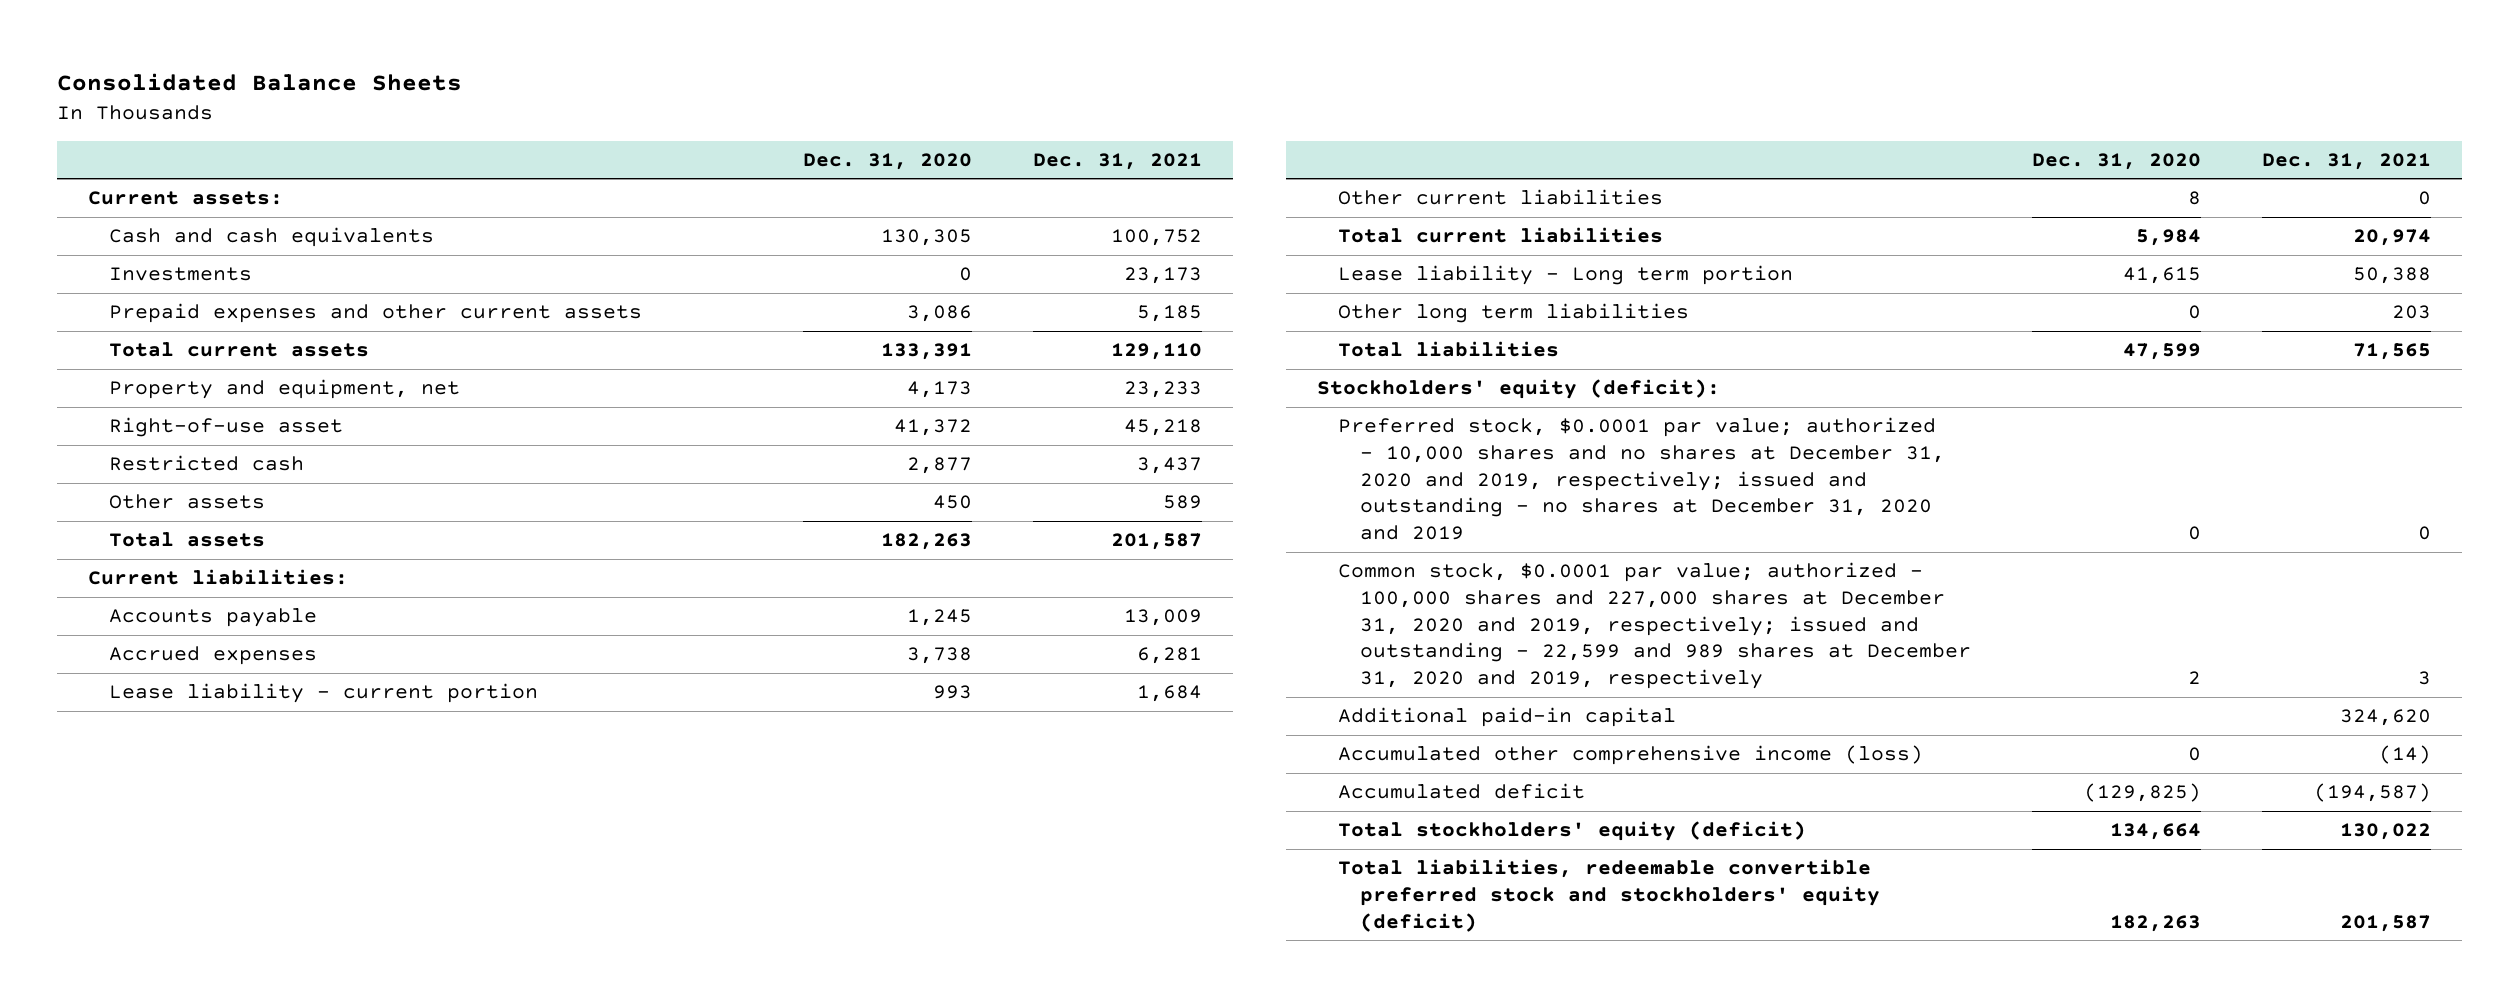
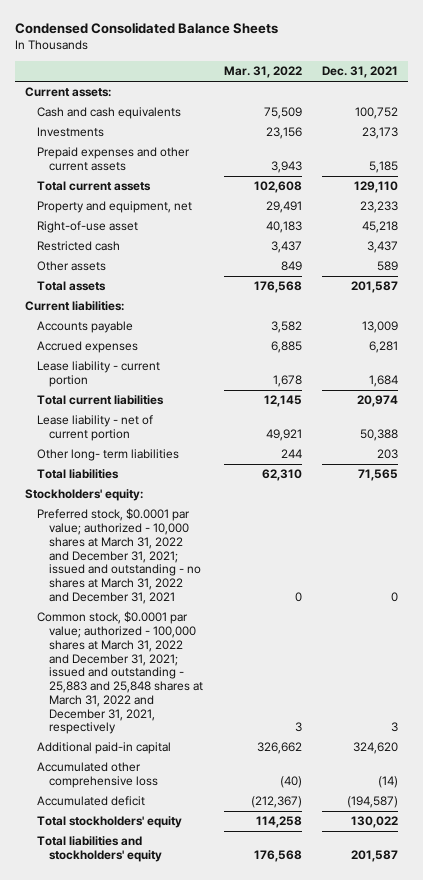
[57,73,463,92] Consolidated Balance Sheets -> [14,22,278,35] Condensed Consolidated Balance Sheets
[803,152,973,170] Dec. 31, 2020 -> none
none -> [223,66,302,79] Mar. 31, 2022
[1338,189,1664,206] Other current liabilities -> none
[1338,265,1794,286] Lease liability - Long term portion -> [37,415,154,442] Lease liability - net of current portion
[1338,303,1690,324] Other long term liabilities -> [37,449,180,462] Other long- term liabilities
[1316,379,1720,400] Stockholders' equity (deficit): -> [25,489,144,502] Stockholders' equity:
[1338,417,1945,541] Preferred stock, $0.0001 par value; authorized - 10,000 shares and no shares at December 31, 2020 and 2019, respectively; issued and outstanding - no shares at December 31, 2020 and 2019 -> [37,508,201,604] Preferred stock, $0.0001 par value; authorized - 10,000 shares at March 31, 2022 and December 31, 2021; issued and outstanding - no shares at March 31, 2022 and December 31, 2021
[1338,562,1971,690] Common stock, $0.0001 par value; authorized - 100,000 shares and 227,000 shares at December 31, 2020 and 2019, respectively; issued and outstanding - 22,599 and 989 shares at December 31, 2020 and 2019, respectively -> [37,611,203,735] Common stock, $0.0001 par value; authorized - 100,000 shares at March 31, 2022 and December 31, 2021; issued and outstanding - 25,883 and 25,848 shares at March 31, 2022 and December 31, 2021, respectively
[1338,745,1924,766] Accumulated other comprehensive income (loss) -> [37,762,158,789] Accumulated other comprehensive loss
[1338,821,1807,842] Total stockholders' equity (deficit) -> [37,816,183,829] Total stockholders' equity
[1338,859,1880,932] Total liabilities, redeemable convertible preferred stock and stockholders' equity (deficit) -> [37,836,162,863] Total liabilities and stockholders' equity

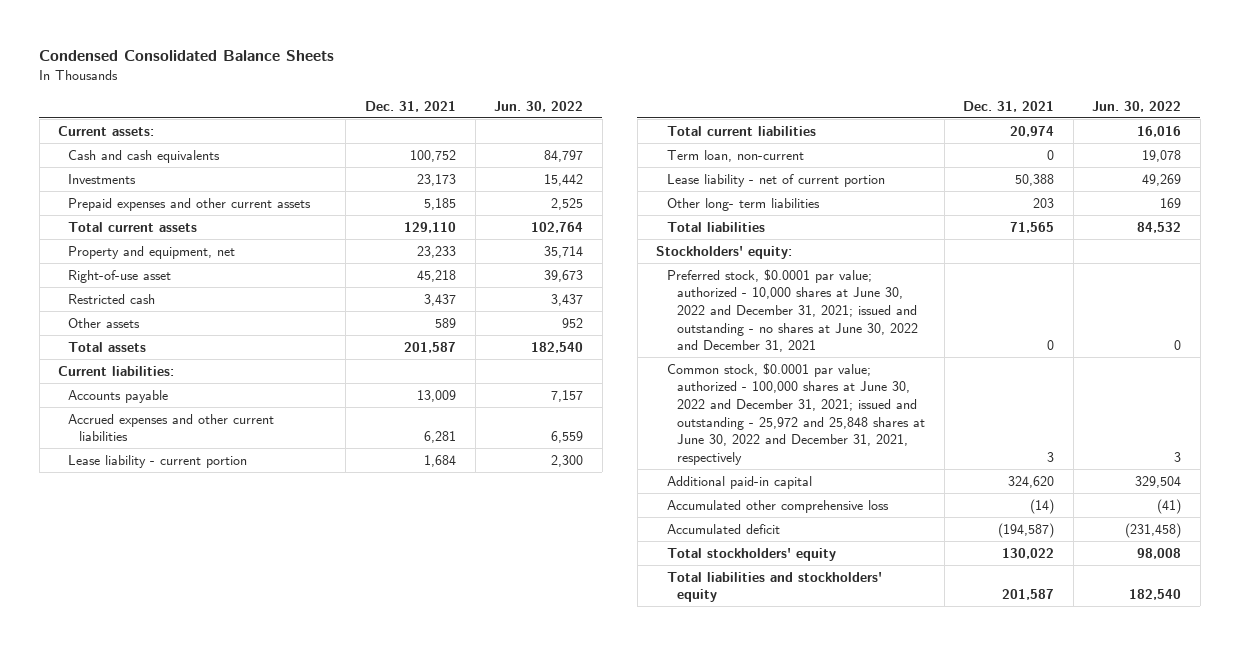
[223,66,302,79] Mar. 31, 2022 -> none
none -> [494,100,584,112] Jun. 30, 2022
[37,341,139,354] Accrued expenses -> [68,413,275,442] Accrued expenses and other current liabilities
none -> [666,149,804,162] Term loan, non-current
[37,508,201,604] Preferred stock, $0.0001 par value; authorized - 10,000 shares at March 31, 2022 and December 31, 2021; issued and outstanding - no shares at March 31, 2022 and December 31, 2021 -> [666,268,918,353] Preferred stock, $0.0001 par value; authorized - 10,000 shares at June 30, 2022 and December 31, 2021; issued and outstanding - no shares at June 30, 2022 and December 31, 2021
[37,611,203,735] Common stock, $0.0001 par value; authorized - 100,000 shares at March 31, 2022 and December 31, 2021; issued and outstanding - 25,883 and 25,848 shares at March 31, 2022 and December 31, 2021, respectively -> [666,362,925,465] Common stock, $0.0001 par value; authorized - 100,000 shares at June 30, 2022 and December 31, 2021; issued and outstanding - 25,972 and 25,848 shares at June 30, 2022 and December 31, 2021, respectively

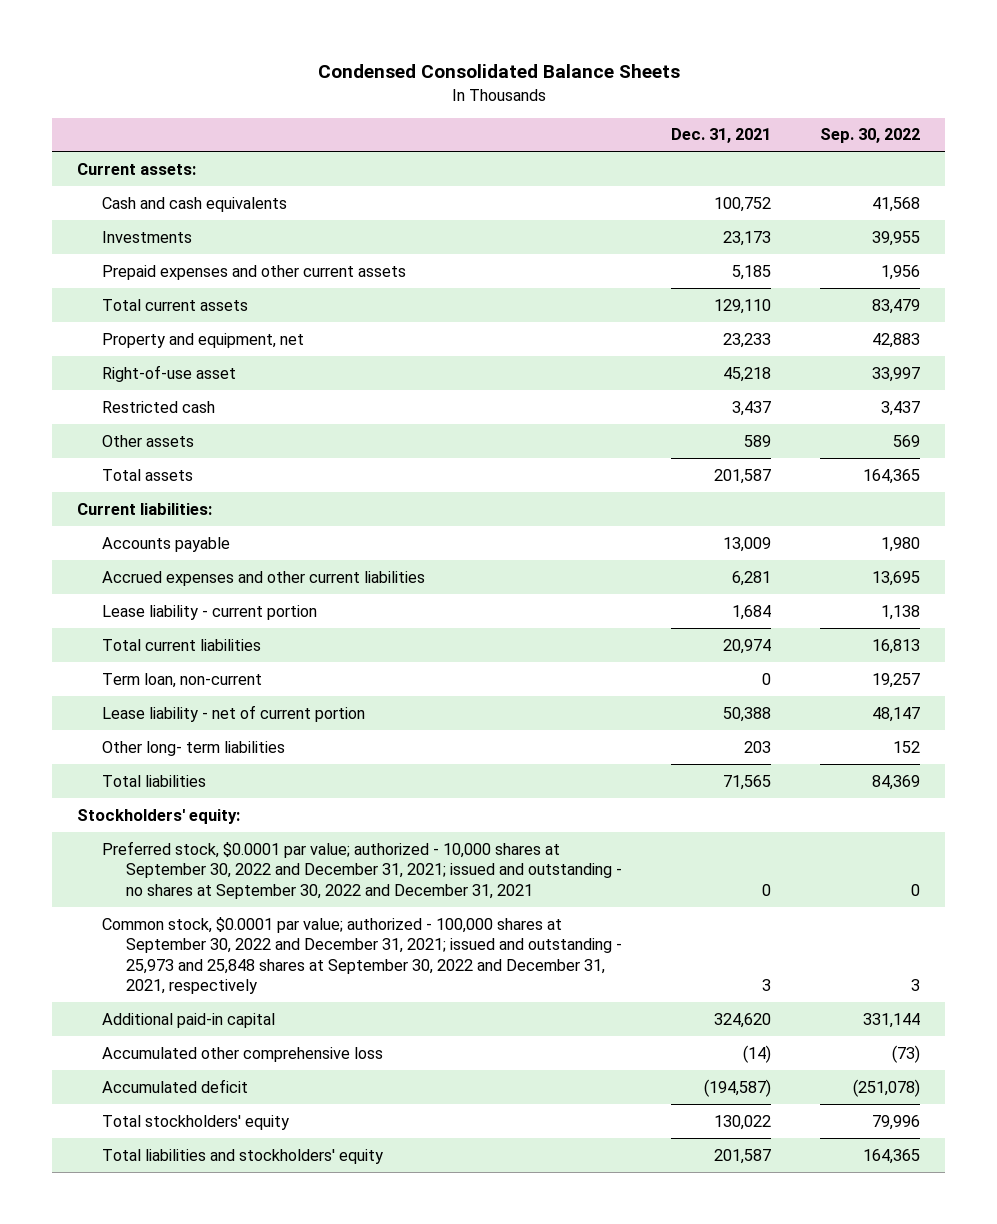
[494,100,584,112] Jun. 30, 2022 -> none
none -> [820,128,921,144] Sep. 30, 2022
[666,268,918,353] Preferred stock, $0.0001 par value; authorized - 10,000 shares at June 30, 2022 and December 31, 2021; issued and outstanding - no shares at June 30, 2022 and December 31, 2021 -> [101,840,623,899] Preferred stock, $0.0001 par value; authorized - 10,000 shares at September 30, 2022 and December 31, 2021; issued and outstanding - no shares at September 30, 2022 and December 31, 2021
[666,362,925,465] Common stock, $0.0001 par value; authorized - 100,000 shares at June 30, 2022 and December 31, 2021; issued and outstanding - 25,972 and 25,848 shares at June 30, 2022 and December 31, 2021, respectively -> [101,916,623,995] Common stock, $0.0001 par value; authorized - 100,000 shares at September 30, 2022 and December 31, 2021; issued and outstanding - 25,973 and 25,848 shares at September 30, 2022 and December 31, 2021, respectively

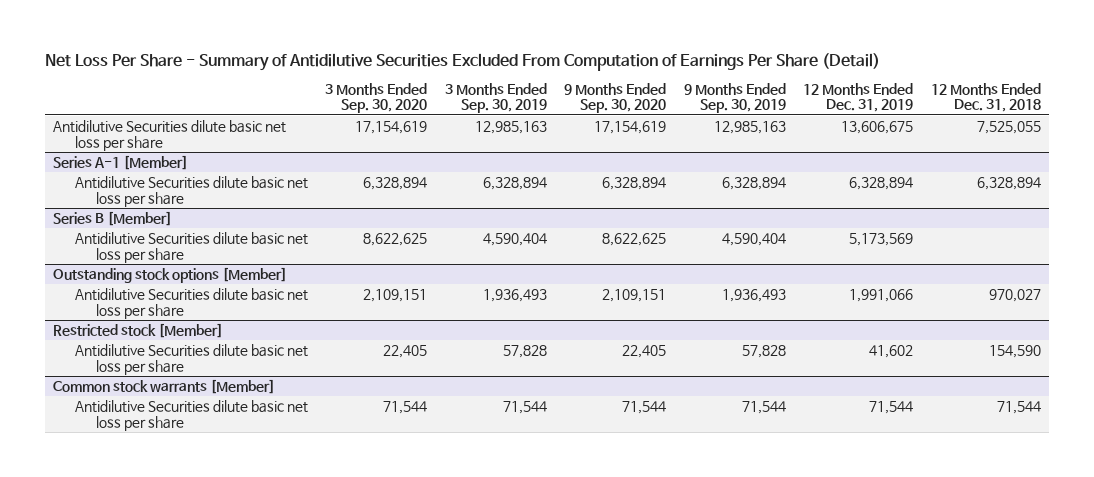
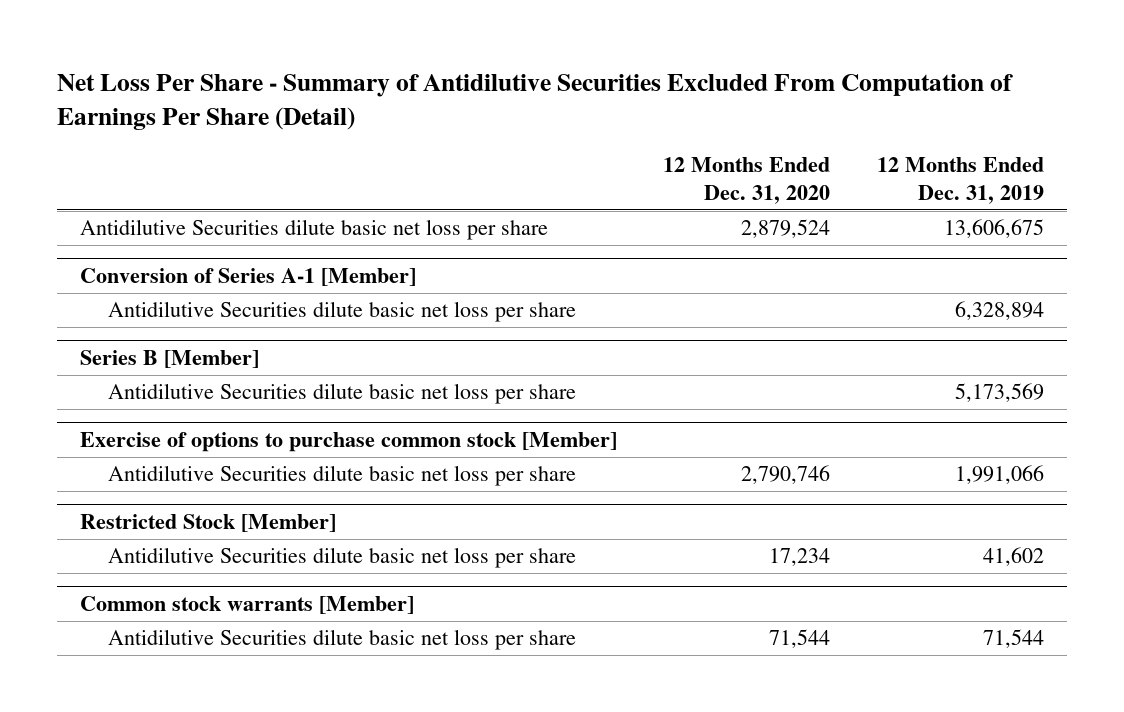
[325,82,428,114] 3 Months Ended Sep. 30, 2020 -> none
[444,82,547,114] 3 Months Ended Sep. 30, 2019 -> none
[564,82,667,114] 9 Months Ended Sep. 30, 2020 -> none
[683,82,786,114] 9 Months Ended Sep. 30, 2019 -> none
[930,82,1041,113] 12 Months Ended Dec. 31, 2018 -> none
none -> [663,157,831,204] 12 Months Ended Dec. 31, 2020
[53,155,189,171] Series A-1 [Member] -> [79,268,416,287] Conversion of Series A-1 [Member]
[53,267,288,284] Outstanding stock options [Member] -> [79,432,617,453] Exercise of options to purchase common stock [Member]
[53,323,224,339] Restricted stock [Member] -> [79,514,336,533] Restricted Stock [Member]

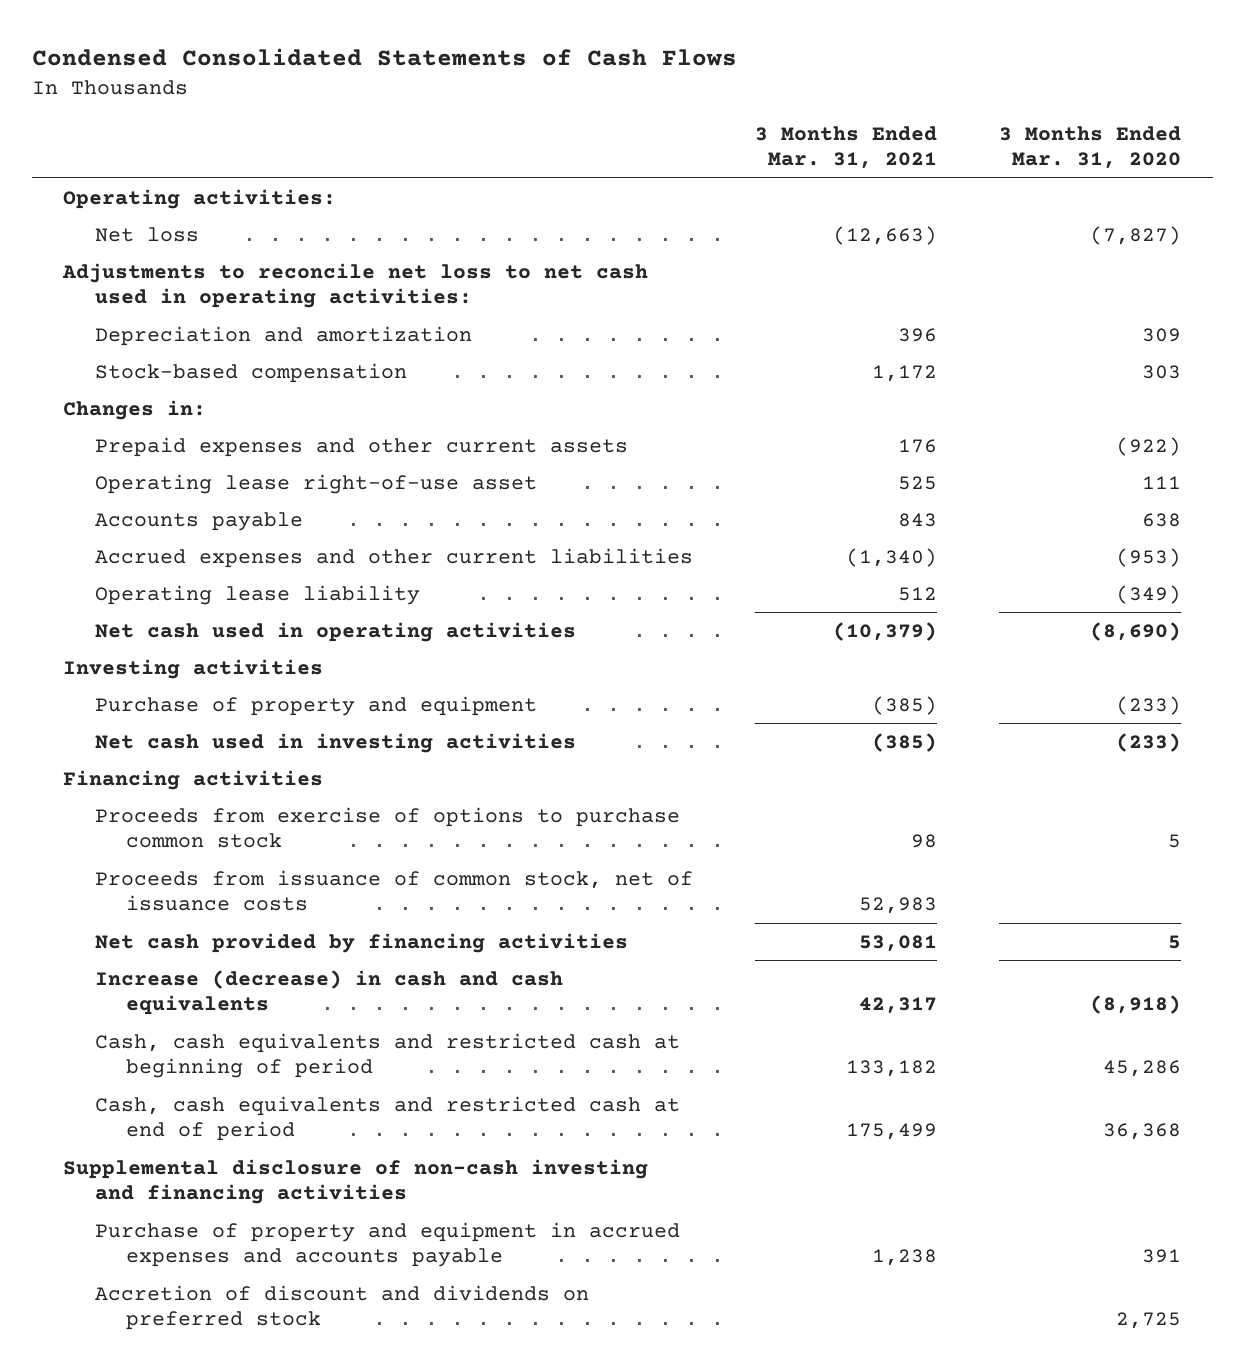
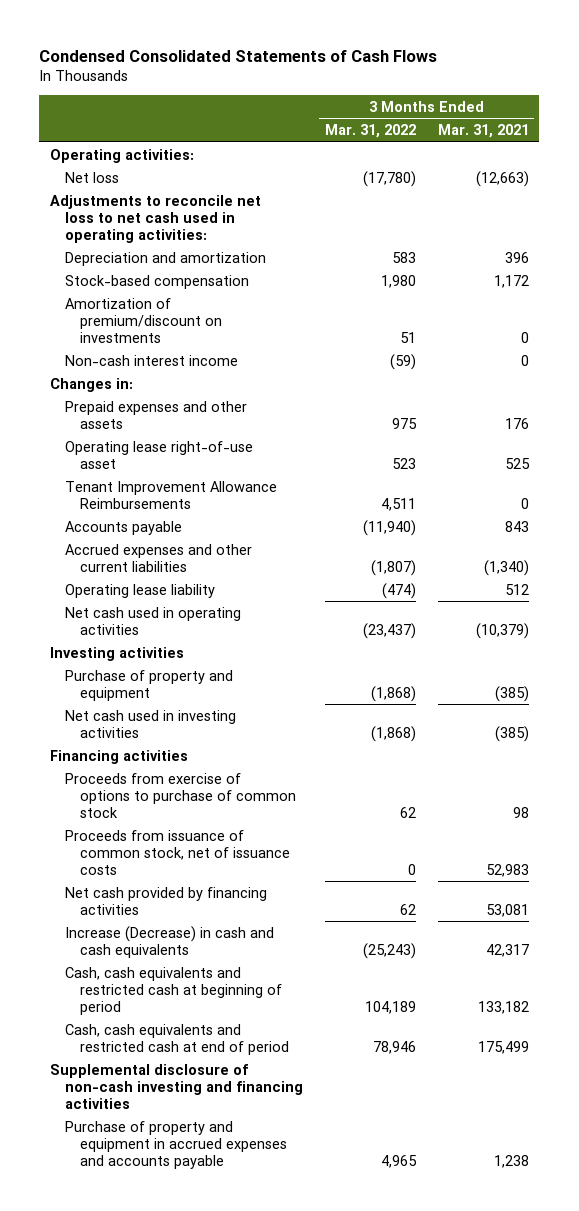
[999,126,1182,170] 3 Months Ended Mar. 31, 2020 -> none
none -> [324,124,416,139] Mar. 31, 2022
none -> [65,297,222,343] Amortization of premium/discount on investments
none -> [65,354,239,366] Non-cash interest income
[94,436,628,457] Prepaid expenses and other current assets -> [65,400,248,429] Prepaid expenses and other assets
none -> [65,480,278,509] Tenant Improvement Allowance Reimbursements
[94,806,680,849] Proceeds from exercise of options to purchase common stock -> [65,772,296,818] Proceeds from exercise of options to purchase of common stock
[94,969,563,1016] Increase (decrease) in cash and cash equivalents -> [65,925,275,958] Increase (Decrease) in cash and cash equivalents
[94,1284,589,1331] Accretion of discount and dividends on preferred stock -> none

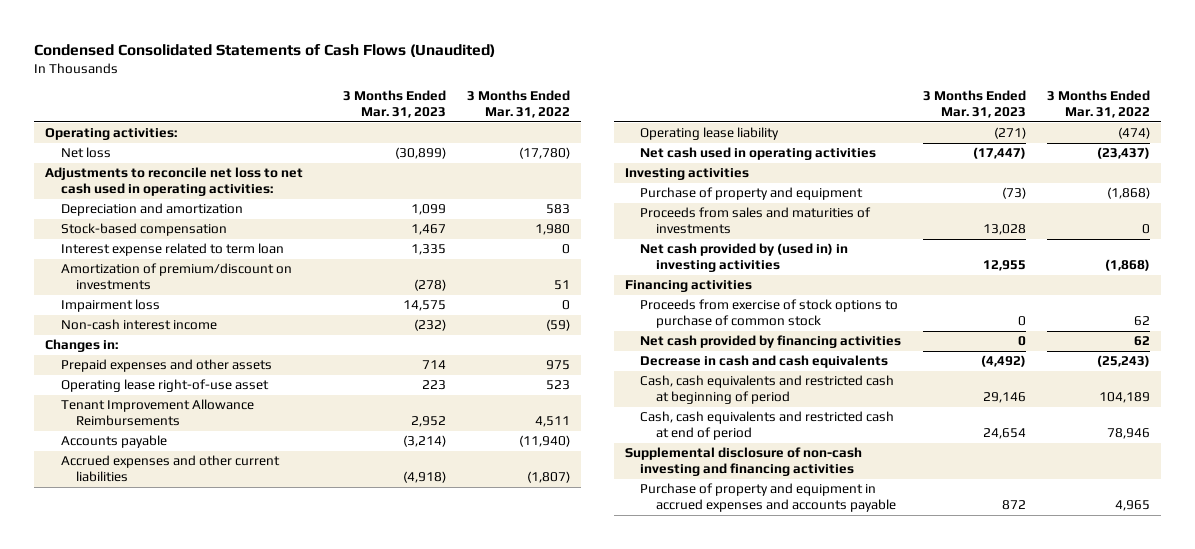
[39,49,438,62] Condensed Consolidated Statements of Cash Flows -> [34,43,496,57] Condensed Consolidated Statements of Cash Flows (Unaudited)
[437,124,529,139] Mar. 31, 2021 -> none
none -> [342,90,446,119] 3 Months Ended Mar. 31, 2023
none -> [60,243,284,257] Interest expense related to term loan
none -> [60,299,160,313] Impairment loss
none -> [640,207,872,234] Proceeds from sales and maturities of investments
[65,709,237,738] Net cash used in investing activities -> [640,243,849,272] Net cash provided by (used in) in investing activities
[65,829,290,875] Proceeds from issuance of common stock, net of issuance costs -> none
[65,772,296,818] Proceeds from exercise of options to purchase of common stock -> [640,299,899,328] Proceeds from exercise of stock options to purchase of common stock
[65,925,275,958] Increase (Decrease) in cash and cash equivalents -> [640,355,889,369] Decrease in cash and cash equivalents

